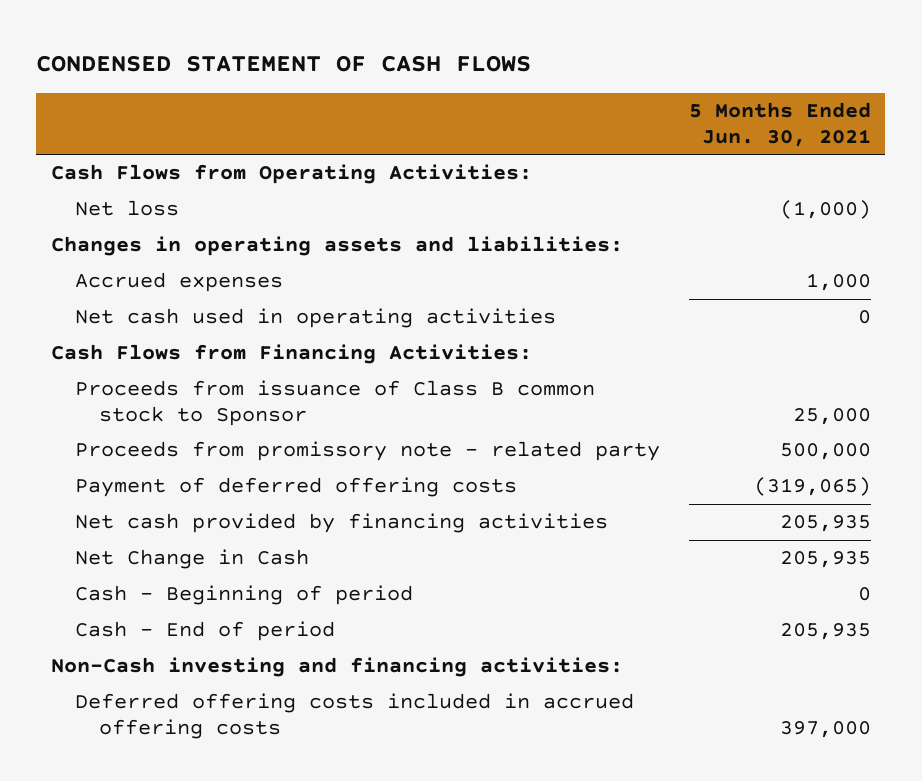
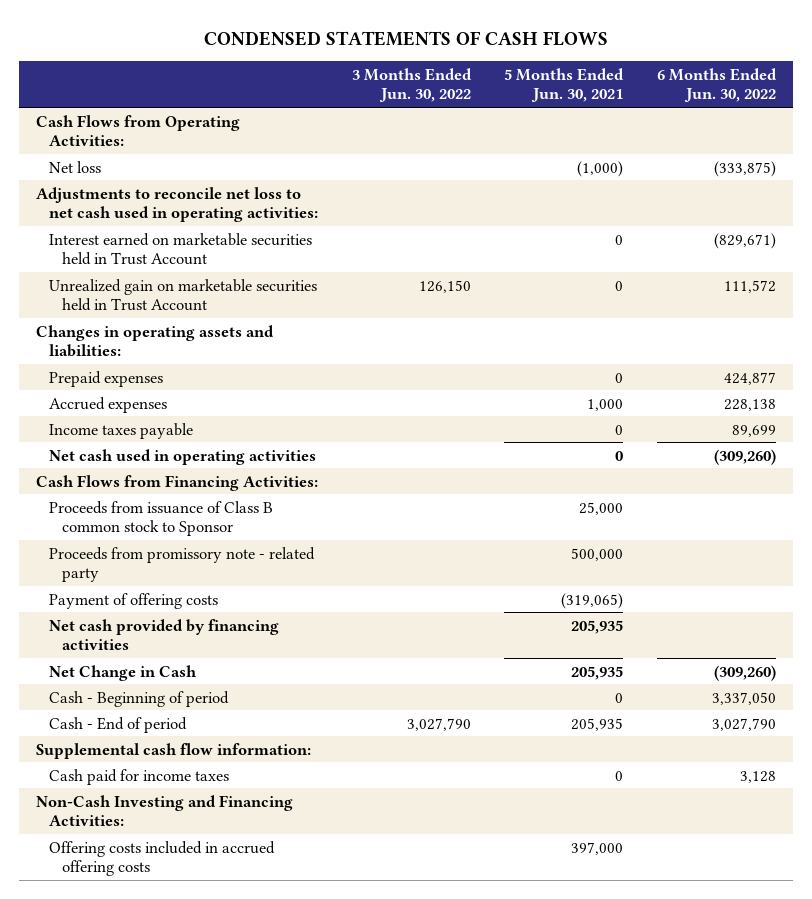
[36,54,532,72] CONDENSED STATEMENT OF CASH FLOWS -> [203,30,608,46] CONDENSED STATEMENTS OF CASH FLOWS
none -> [351,67,472,103] 3 Months Ended Jun. 30, 2022
none -> [656,67,777,103] 6 Months Ended Jun. 30, 2022
none -> [36,186,319,223] Adjustments to reconcile net loss to net cash used in operating activities:
none -> [49,232,313,266] Interest earned on marketable securities held in Trust Account
none -> [49,278,318,312] Unrealized gain on marketable securities held in Trust Account
none -> [49,370,164,387] Prepaid expenses
none -> [49,422,194,439] Income taxes payable
[75,477,518,498] Payment of deferred offering costs -> [49,592,219,609] Payment of offering costs
none -> [36,742,312,759] Supplemental cash flow information:
none -> [49,768,230,785] Cash paid for income taxes
[50,657,623,678] Non-Cash investing and financing activities: -> [36,794,294,827] Non-Cash Investing and Financing Activities:
[75,693,635,740] Deferred offering costs included in accrued offering costs -> [49,840,276,877] Offering costs included in accrued offering costs

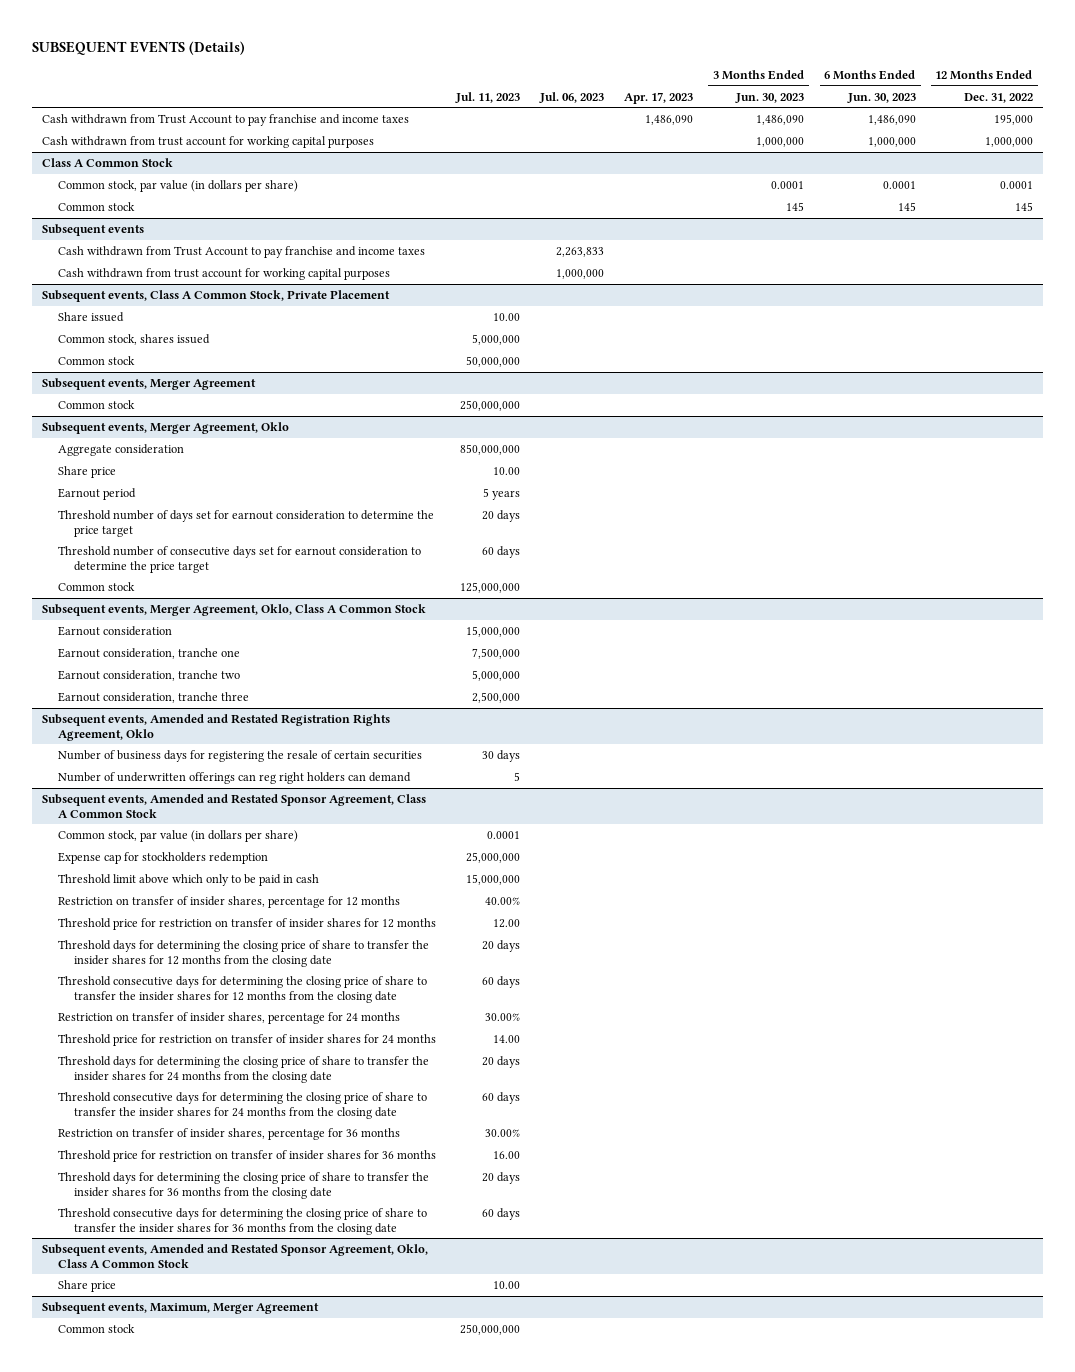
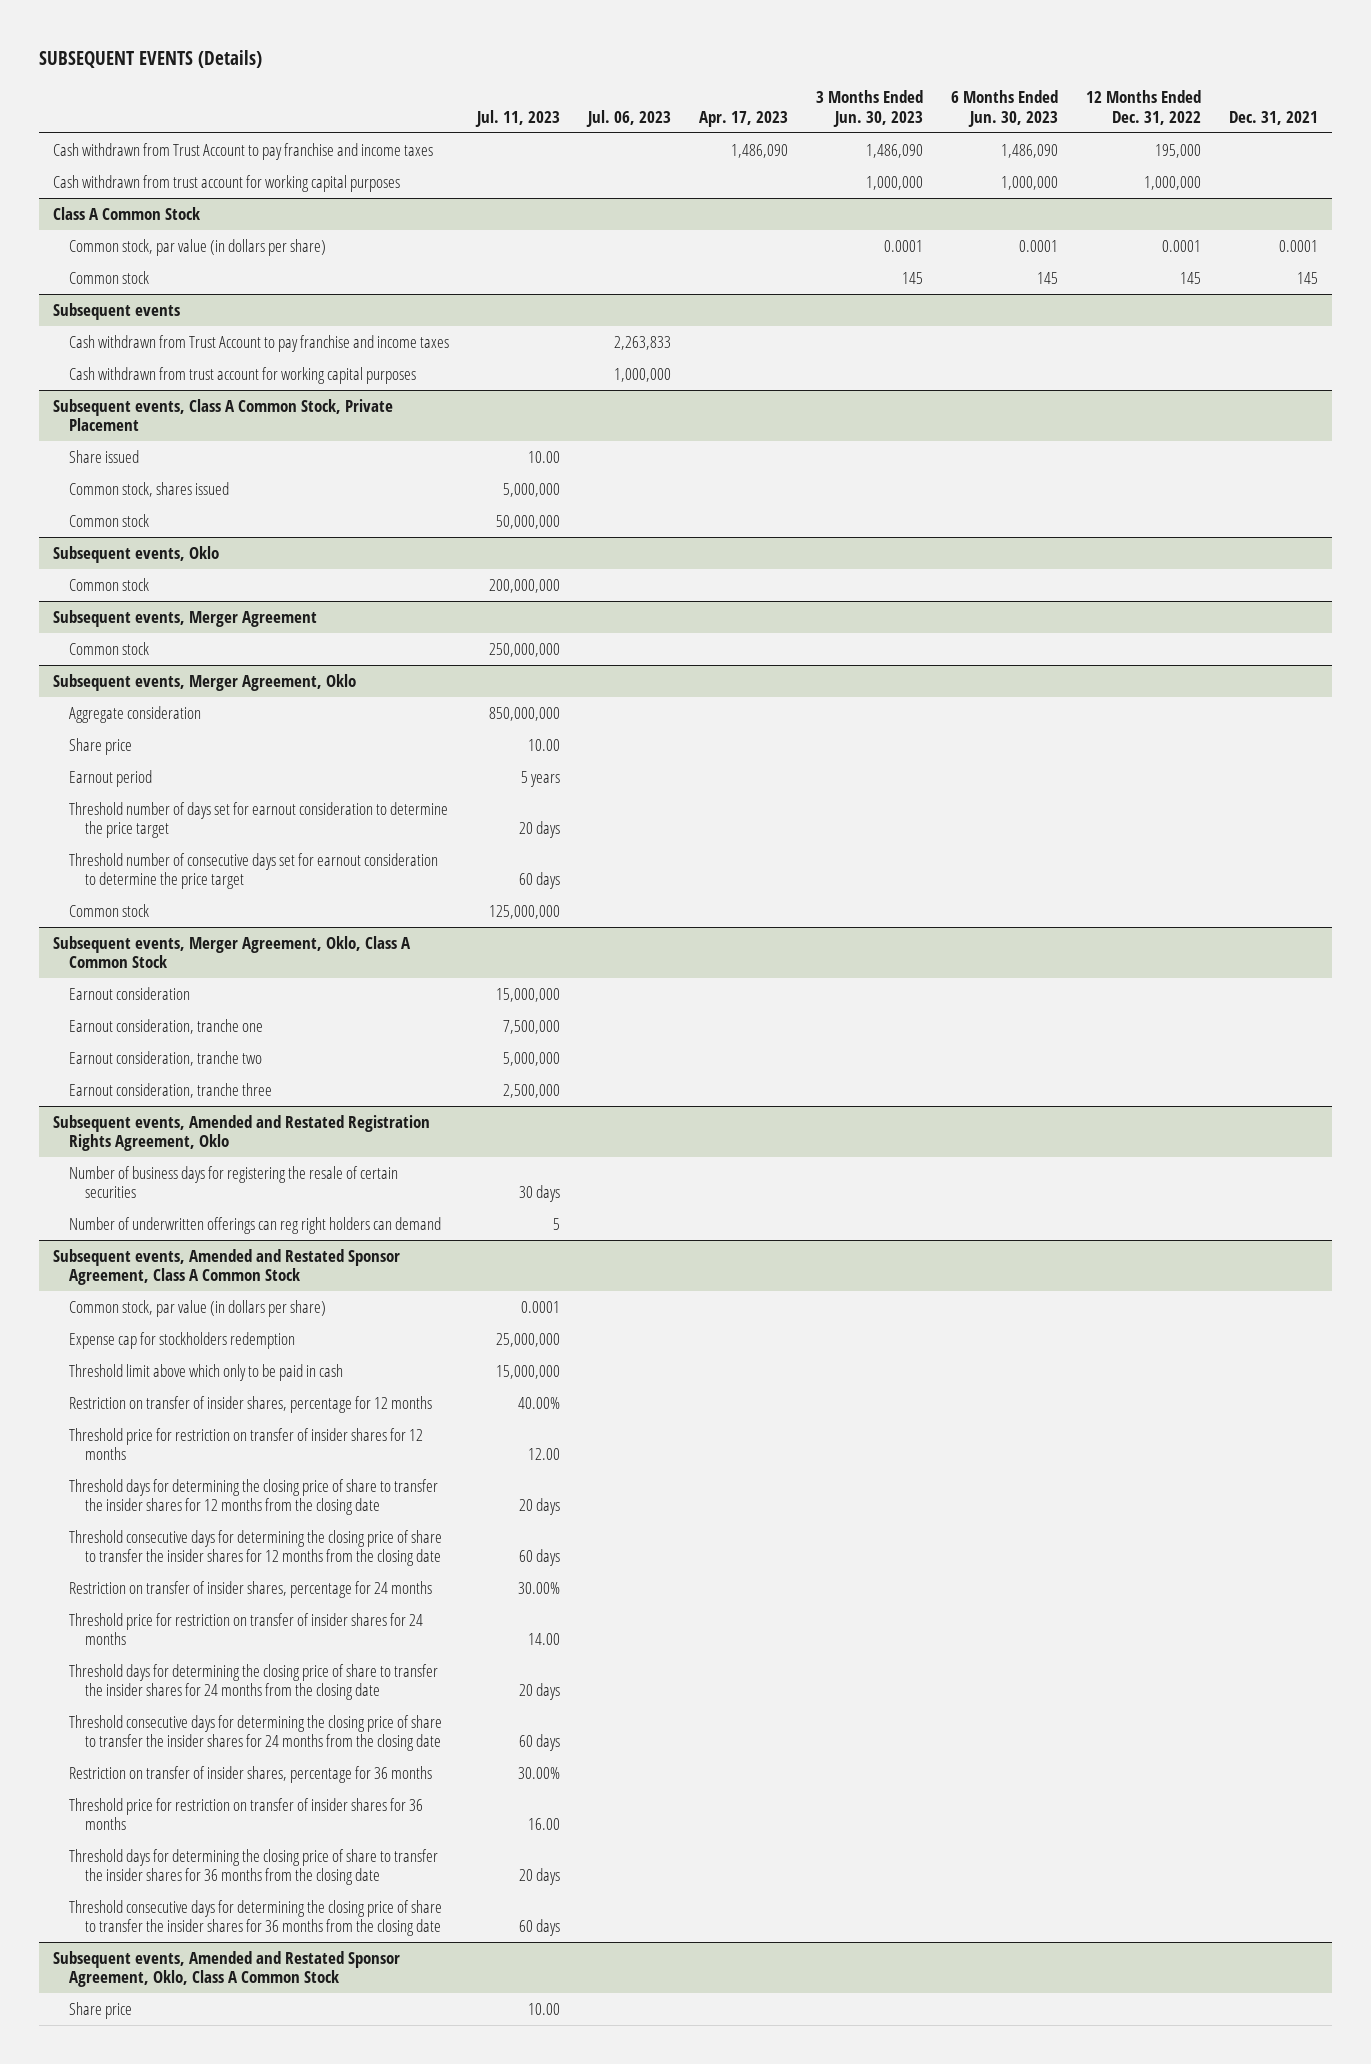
none -> [1229,110,1319,125] Dec. 31, 2021
none -> [52,545,219,563] Subsequent events, Oklo
none -> [68,577,149,591] Common stock
[42,1301,320,1314] Subsequent events, Maximum, Merger Agreement -> none
[58,1323,136,1333] Common stock -> none

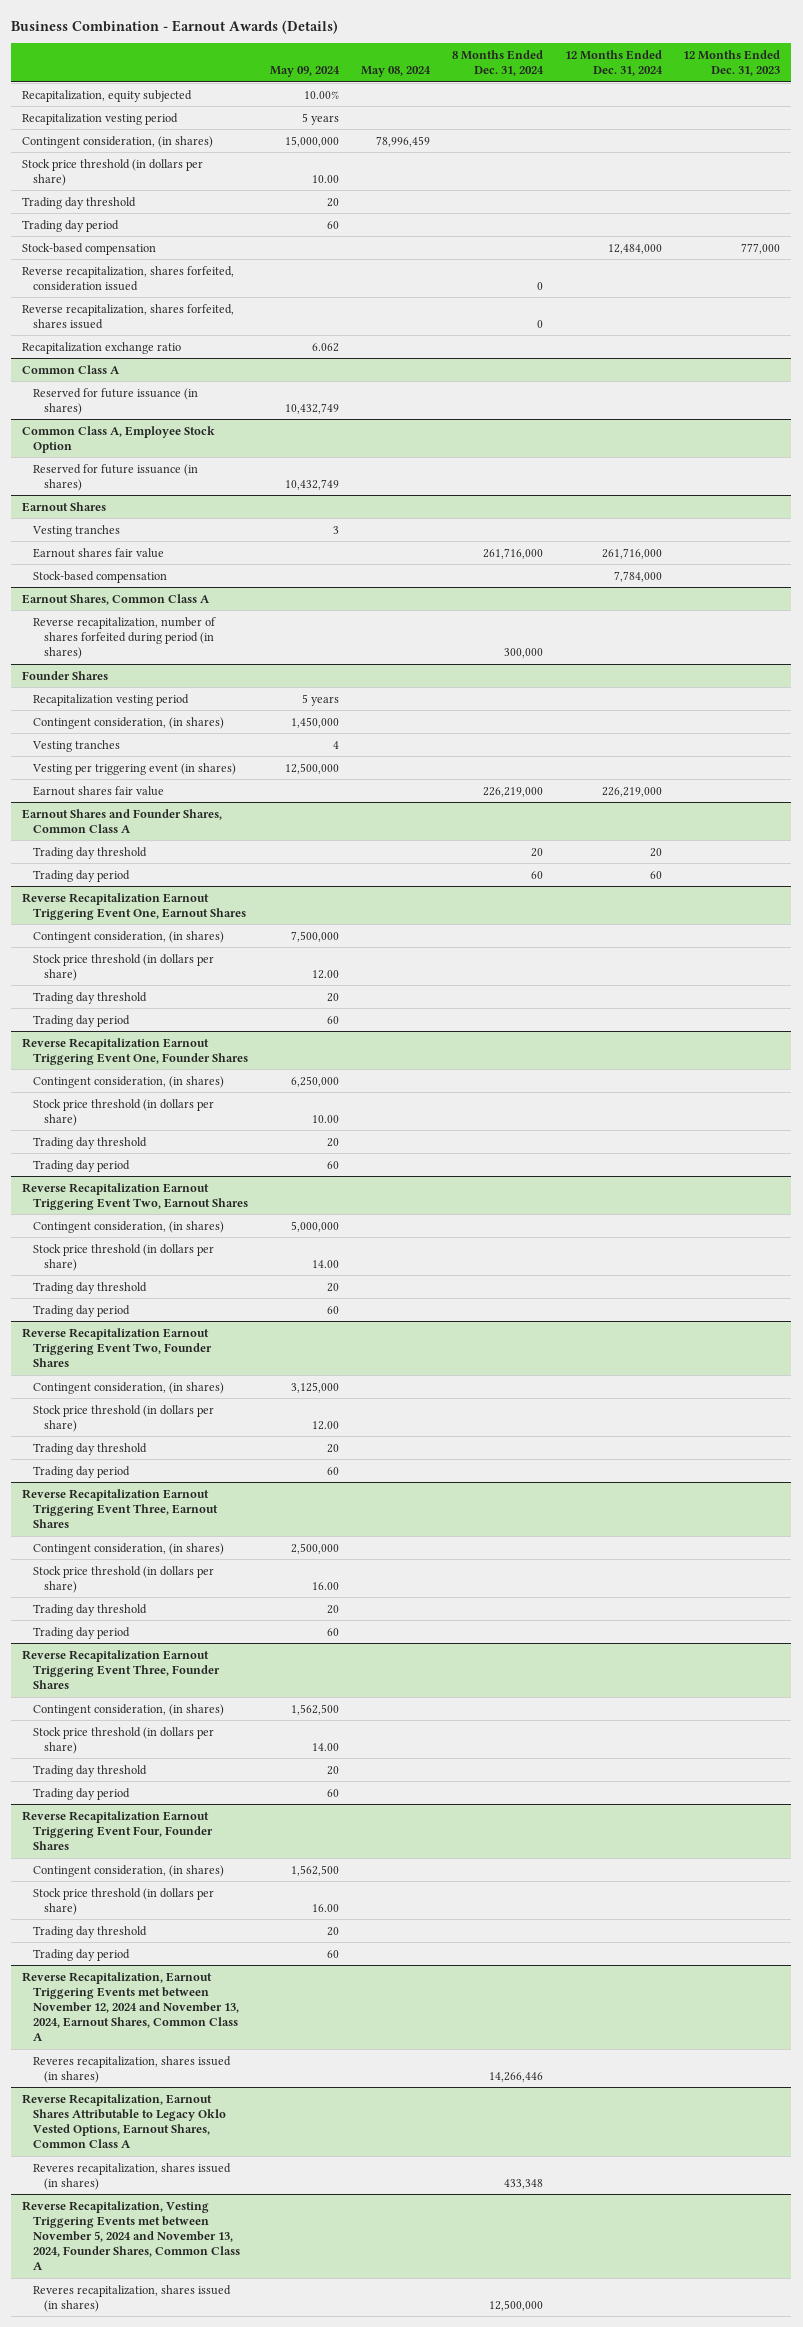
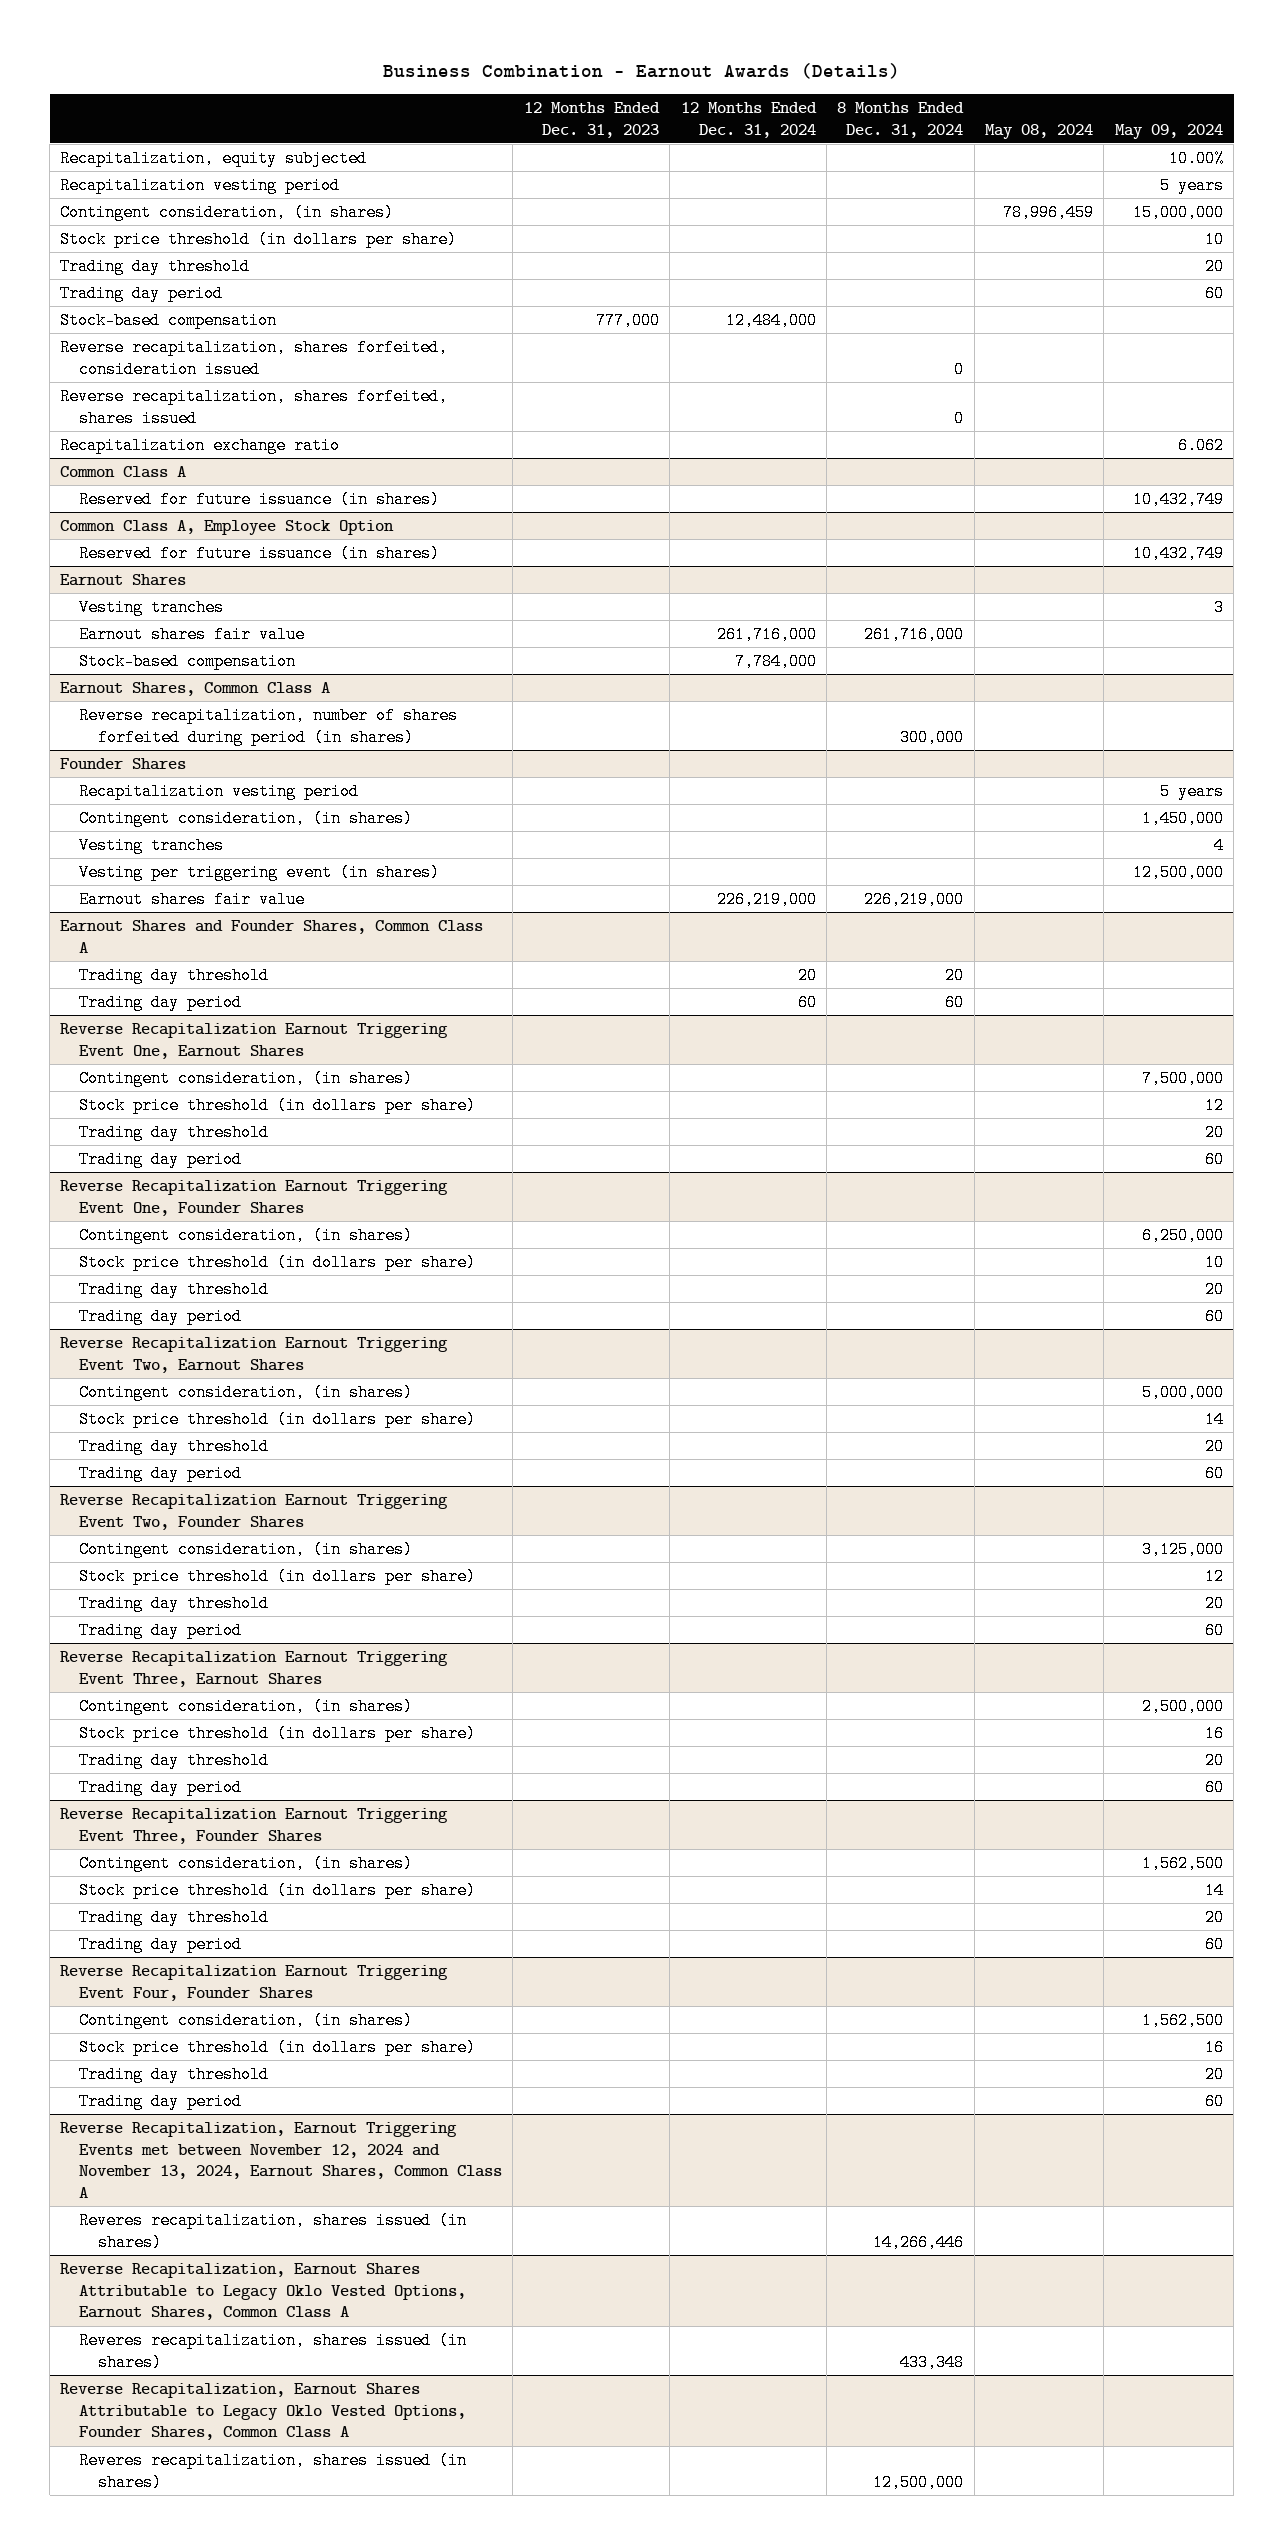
[311,174,339,183] 10.00 -> [1204,230,1224,248] 10
[311,969,339,979] 12.00 -> [1204,1096,1224,1114] 12
[311,1114,339,1123] 10.00 -> [1204,1253,1224,1271] 10
[311,1259,339,1268] 14.00 -> [1204,1410,1224,1428] 14
[311,1420,339,1430] 12.00 -> [1204,1567,1224,1585] 12
[311,1581,339,1590] 16.00 -> [1204,1724,1224,1742] 16
[311,1742,339,1751] 14.00 -> [1204,1881,1224,1899] 14
[311,1903,339,1912] 16.00 -> [1204,2038,1224,2056] 16
[22,2200,240,2271] Reverse Recapitalization, Vesting Triggering Events met between November 5, 2024 and November 13, 2024, Founder Shares, Common Class A -> none
none -> [60,2382,466,2441] Reverse Recapitalization, Earnout Shares Attributable to Legacy Oklo Vested Options, Founder Shares, Common Class A

